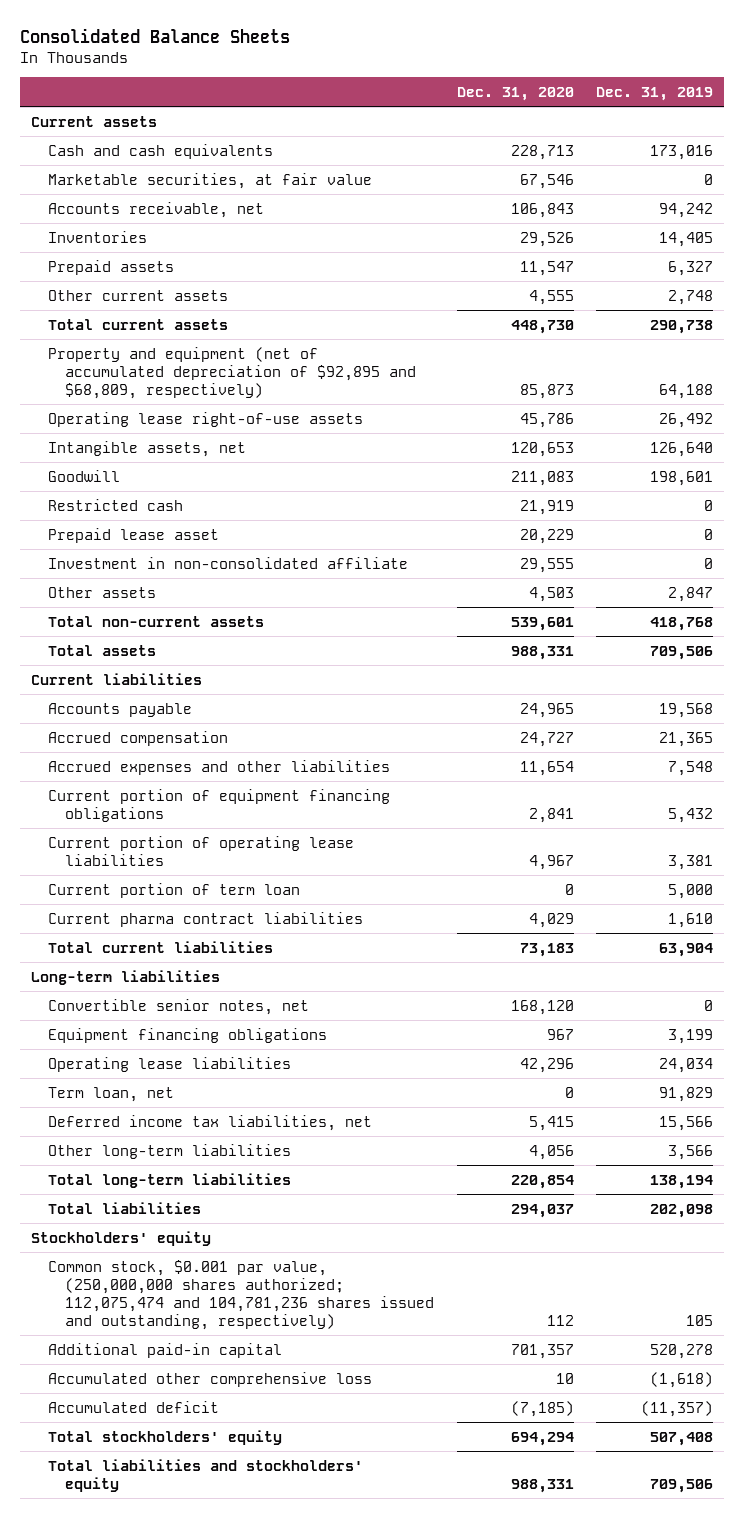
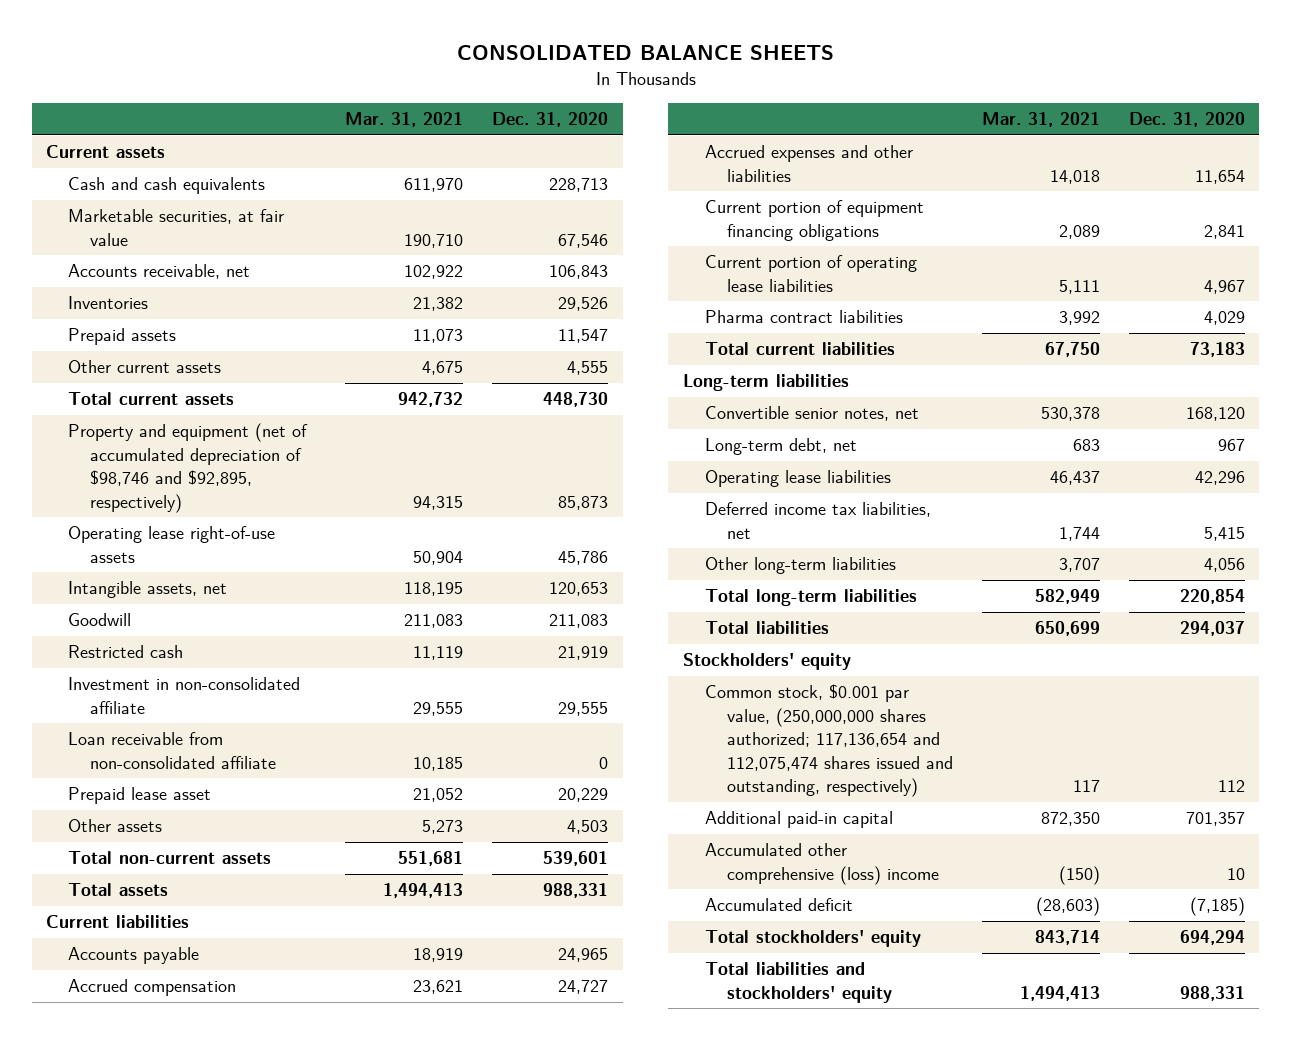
[19,27,290,43] Consolidated Balance Sheets -> [456,45,834,61] CONSOLIDATED BALANCE SHEETS
[596,87,714,102] Dec. 31, 2019 -> none
none -> [345,112,464,128] Mar. 31, 2021
[48,346,417,399] Property and equipment (net of accumulated depreciation of $92,895 and $68,809, respectively) -> [68,423,309,513] Property and equipment (net of accumulated depreciation of $98,746 and $92,895, respectively)
none -> [68,732,277,769] Loan receivable from non-consolidated affiliate
[48,527,220,543] Prepaid lease asset -> [68,787,212,805] Prepaid lease asset
[48,882,301,898] Current portion of term loan -> none
[48,911,364,927] Current pharma contract liabilities -> [704,310,903,324] Pharma contract liabilities
[48,1027,328,1043] Equipment financing obligations -> [704,438,857,456] Long-term debt, net
[48,1086,175,1102] Term loan, net -> none
[48,1259,435,1330] Common stock, $0.001 par value, (250,000,000 shares authorized; 112,075,474 and 104,781,236 shares issued and outstanding, respectively) -> [704,684,953,798] Common stock, $0.001 par value, (250,000,000 shares authorized; 117,136,654 and 112,075,474 shares issued and outstanding, respectively)
[48,1371,373,1387] Accumulated other comprehensive loss -> [704,843,939,885] Accumulated other comprehensive (loss) income

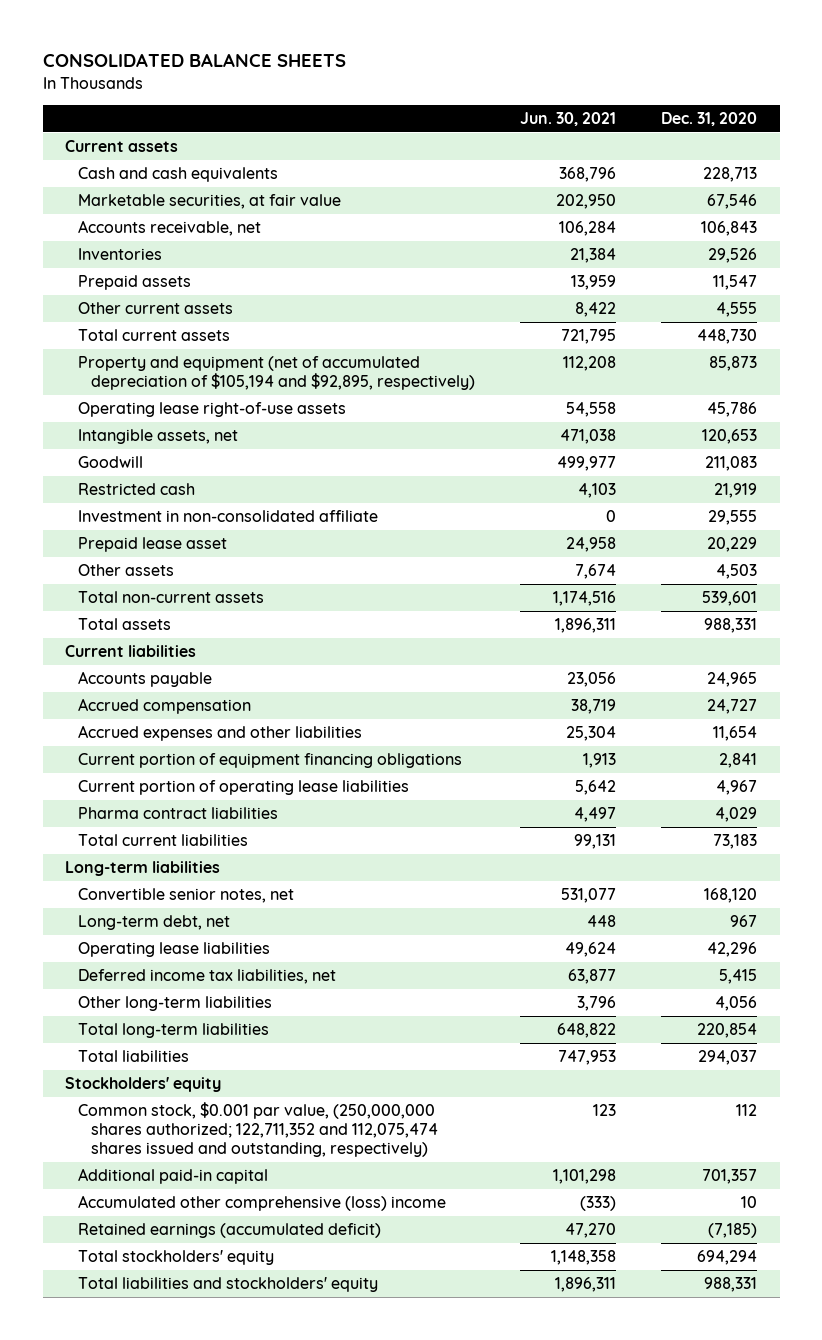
[345,112,464,128] Mar. 31, 2021 -> none
none -> [520,111,617,126] Jun. 30, 2021
[68,423,309,513] Property and equipment (net of accumulated depreciation of $98,746 and $92,895, respectively) -> [78,356,476,391] Property and equipment (net of accumulated depreciation of $105,194 and $92,895, respectively)
[68,732,277,769] Loan receivable from non-consolidated affiliate -> none
[704,684,953,798] Common stock, $0.001 par value, (250,000,000 shares authorized; 117,136,654 and 112,075,474 shares issued and outstanding, respectively) -> [78,1102,439,1158] Common stock, $0.001 par value, (250,000,000 shares authorized; 122,711,352 and 112,075,474 shares issued and outstanding, respectively)
[704,898,853,912] Accumulated deficit -> [78,1223,382,1239] Retained earnings (accumulated deficit)

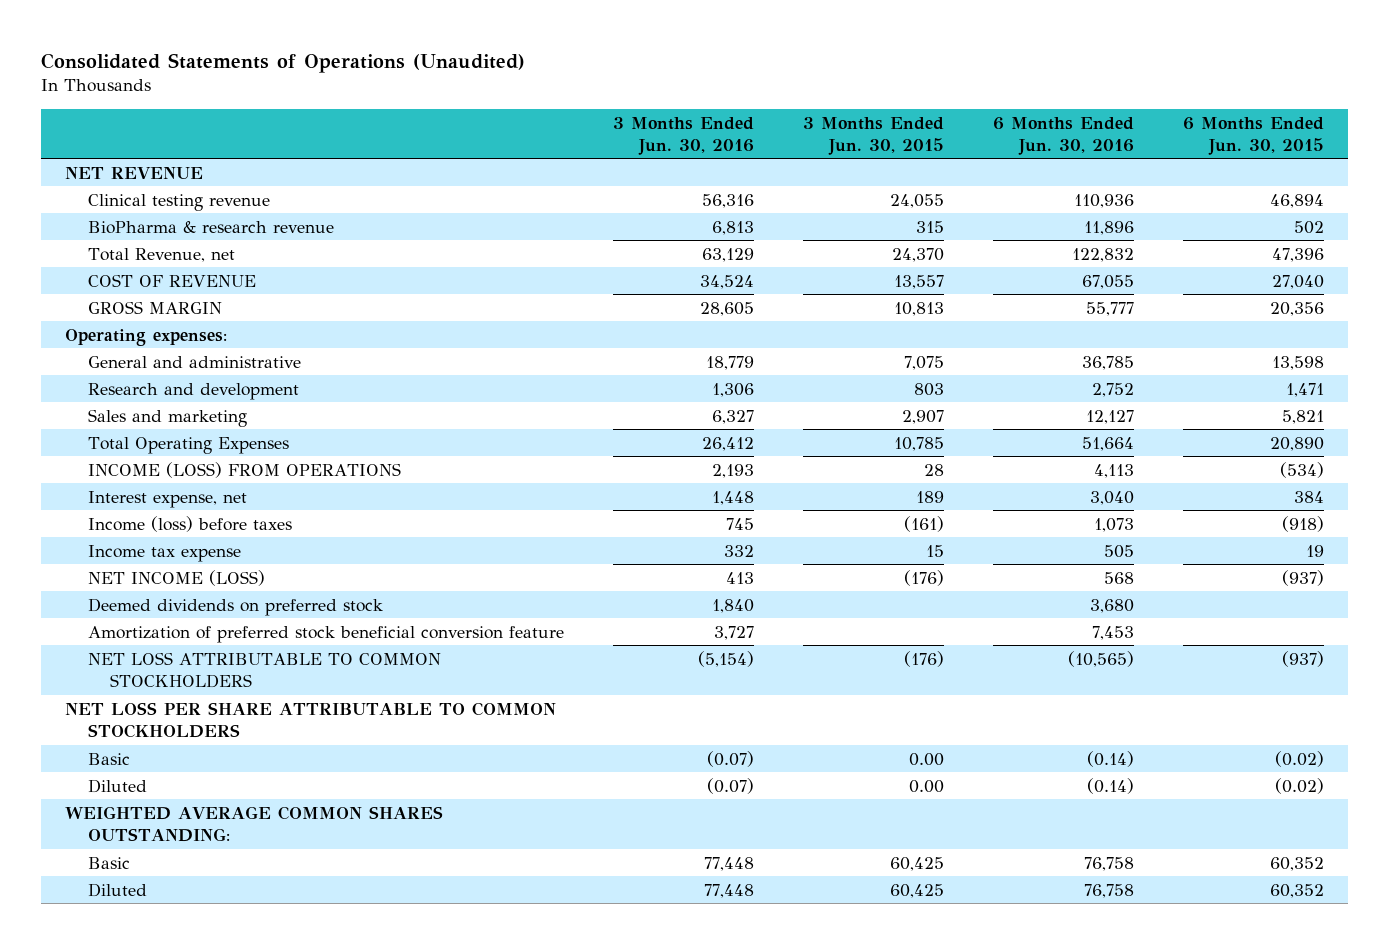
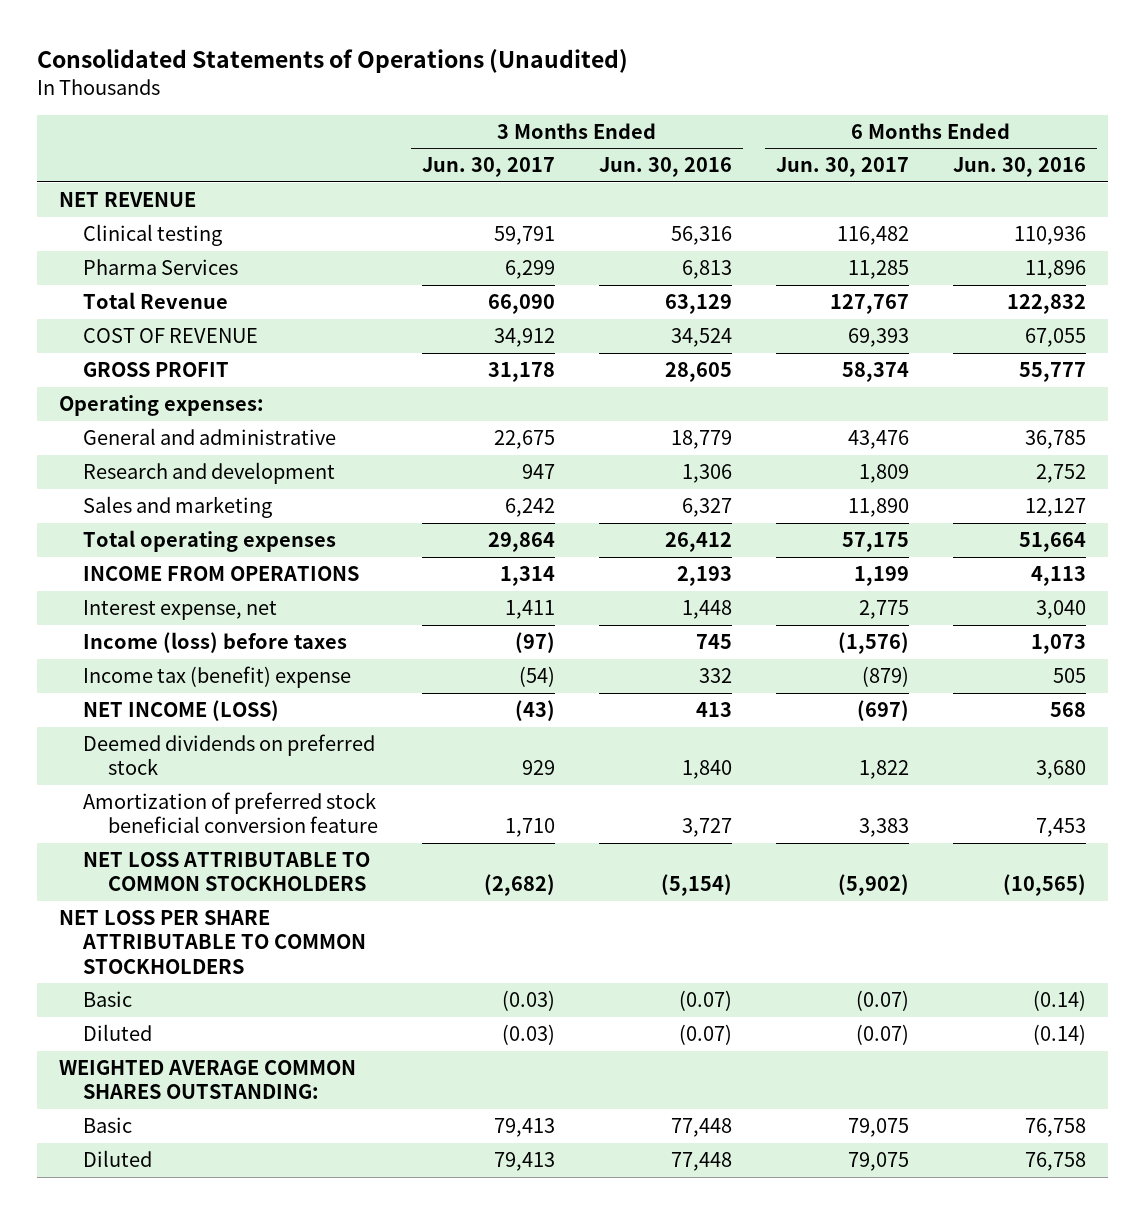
[802,116,944,155] 3 Months Ended Jun. 30, 2015 -> none
[1182,116,1324,155] 6 Months Ended Jun. 30, 2015 -> none
none -> [422,157,556,178] Jun. 30, 2017
none -> [776,157,910,178] Jun. 30, 2017
[87,193,270,211] Clinical testing revenue -> [83,224,223,247] Clinical testing
[87,220,334,234] BioPharma & research revenue -> [83,259,239,276] Pharma Services
[87,247,235,262] Total Revenue, net -> [83,292,229,310] Total Revenue
[87,300,222,314] GROSS MARGIN -> [83,362,230,378] GROSS PROFIT
[87,436,289,454] Total Operating Expenses -> [83,530,337,553] Total operating expenses
[87,461,401,478] INCOME (LOSS) FROM OPERATIONS -> [83,566,360,582] INCOME FROM OPERATIONS
[87,544,241,562] Income tax expense -> [83,666,352,689] Income tax (benefit) expense

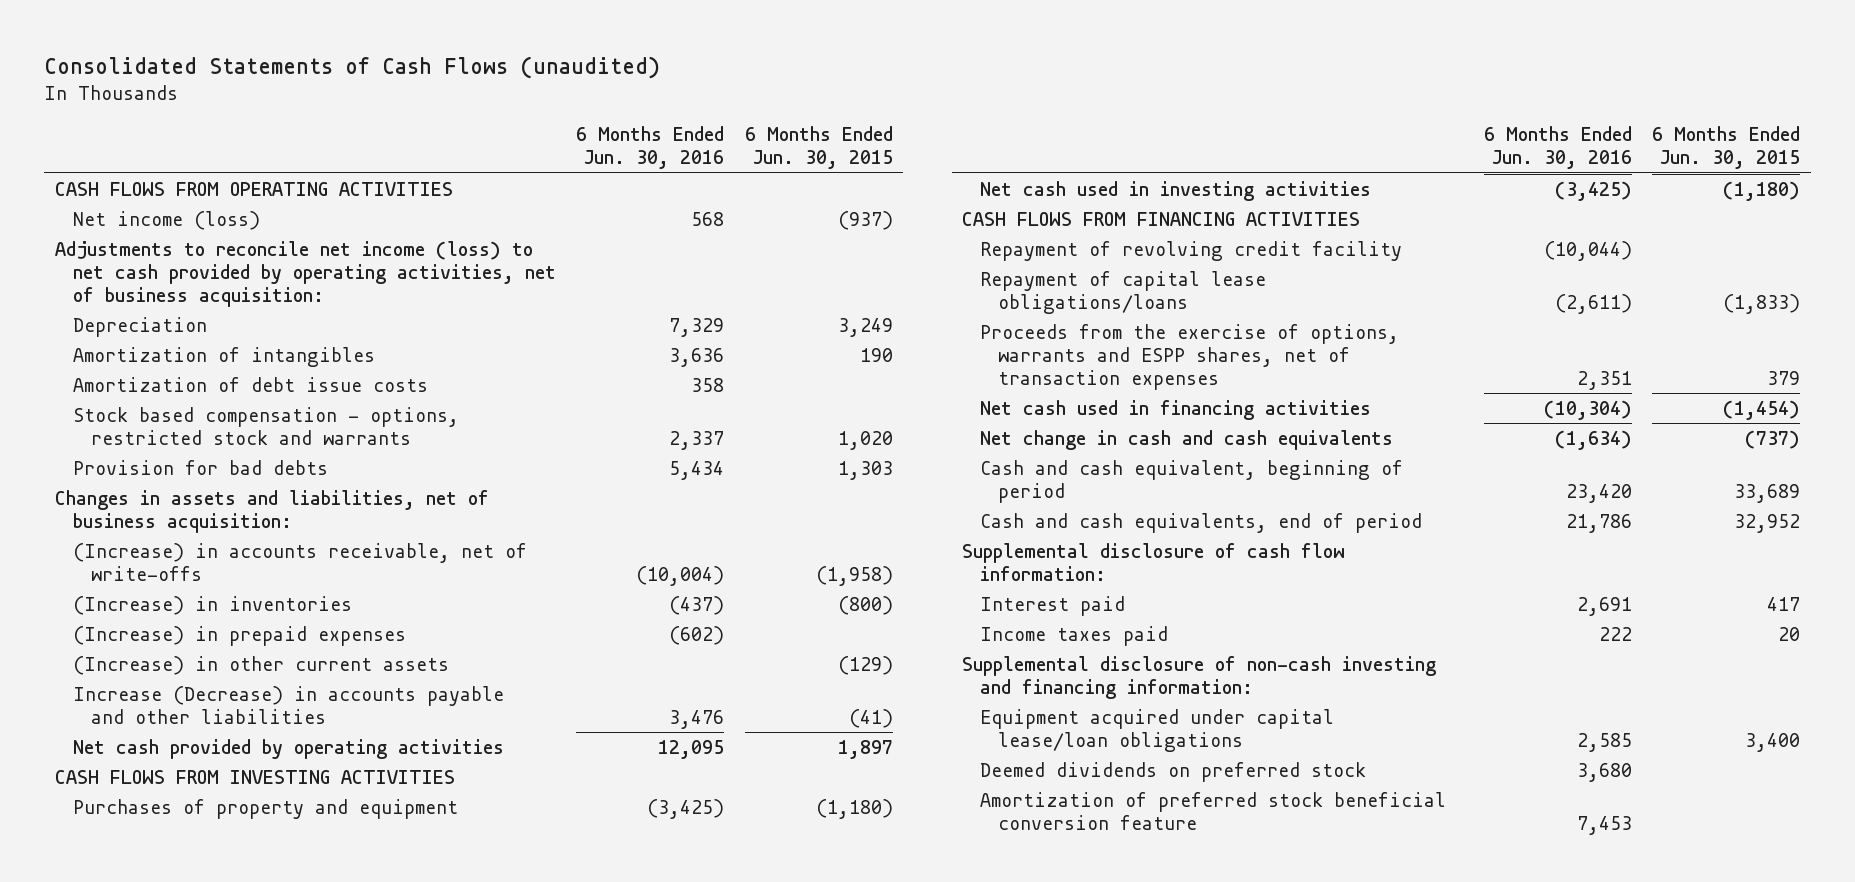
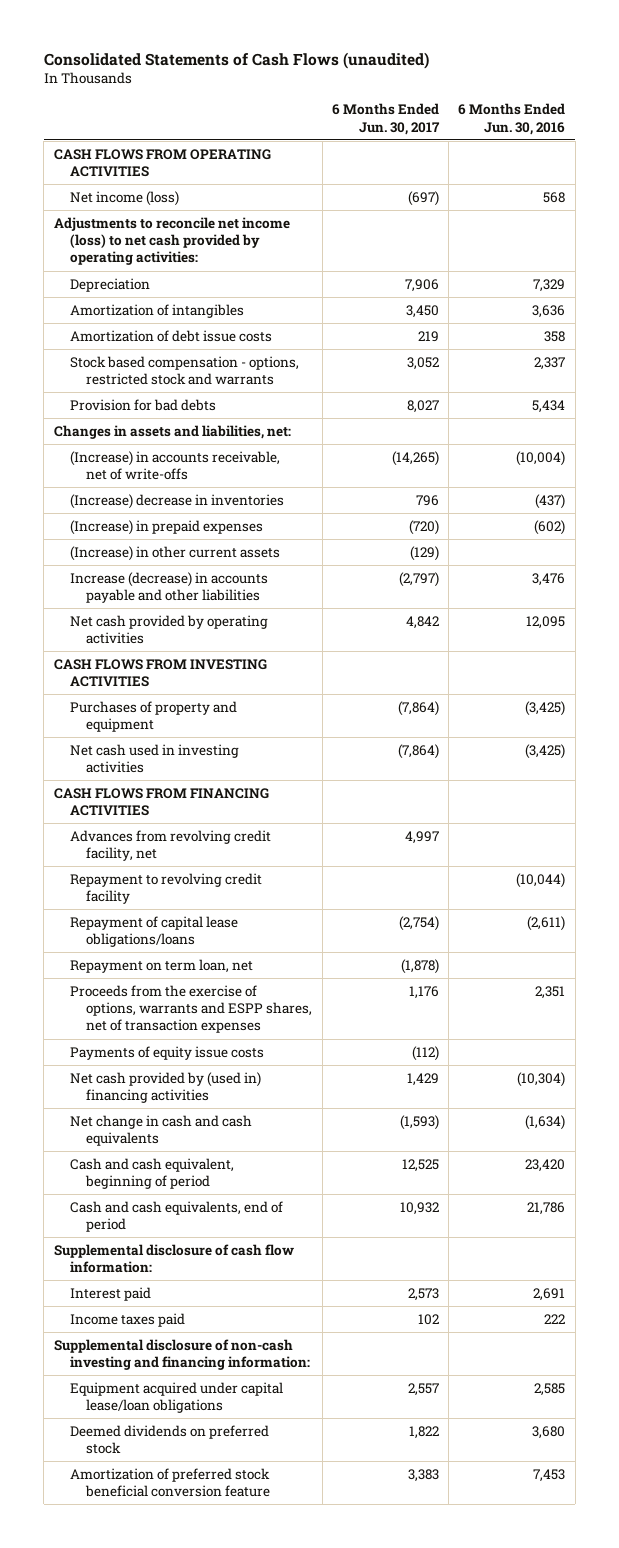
[745,126,894,170] 6 Months Ended Jun. 30, 2015 -> none
none -> [331,103,440,135] 6 Months Ended Jun. 30, 2017
[54,240,556,307] Adjustments to reconcile net income (loss) to net cash provided by operating activities, net of business acquisition: -> [53,216,290,266] Adjustments to reconcile net income (loss) to net cash provided by operating activities:
[54,489,489,533] Changes in assets and liabilities, net of business acquisition: -> [53,424,291,439] Changes in assets and liabilities, net:
[72,595,352,615] (Increase) in inventories -> [70,493,285,509] (Increase) decrease in inventories
[72,685,504,724] Increase (Decrease) in accounts payable and other liabilities -> [70,571,269,604] Increase (decrease) in accounts payable and other liabilities
none -> [70,829,272,862] Advances from revolving credit facility, net
[980,240,1403,261] Repayment of revolving credit facility -> [70,872,263,905] Repayment to revolving credit facility
none -> [70,958,254,973] Repayment on term loan, net
none -> [70,1045,265,1060] Payments of equity issue costs
[980,399,1372,420] Net cash used in financing activities -> [70,1071,262,1104] Net cash provided by (used in) financing activities

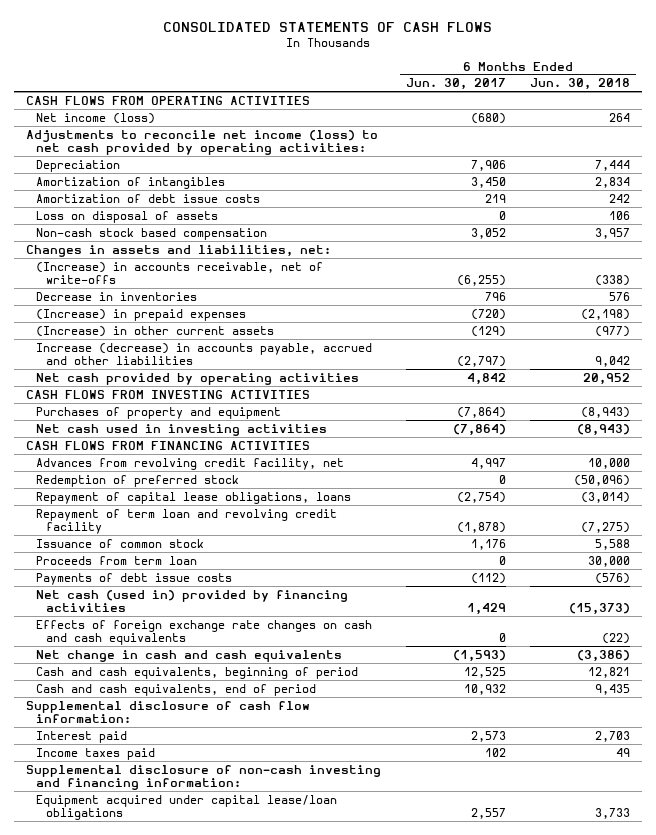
[43,51,429,69] Consolidated Statements of Cash Flows (unaudited) -> [163,21,493,32] CONSOLIDATED STATEMENTS OF CASH FLOWS
[458,103,566,135] 6 Months Ended Jun. 30, 2016 -> none
none -> [530,78,631,91] Jun. 30, 2018
[407,190,439,206] (697) -> [470,112,506,124] (680)
[70,398,217,411] Provision for bad debts -> none
none -> [36,210,219,223] Loss on disposal of assets
[70,355,300,386] Stock based compensation - options, restricted stock and warrants -> [36,227,268,240] Non-cash stock based compensation
[391,450,439,466] (14,265) -> [456,275,506,287] (6,255)
[70,493,285,509] (Increase) decrease in inventories -> [36,291,198,301] Decrease in inventories
[70,571,269,604] Increase (decrease) in accounts payable and other liabilities -> [36,342,373,366] Increase (decrease) in accounts payable, accrued and other liabilities
[70,872,263,905] Repayment to revolving credit facility -> none
none -> [36,474,240,487] Redemption of preferred stock
[70,915,239,948] Repayment of capital lease obligations/loans -> [36,491,352,504] Repayment of capital lease obligations, loans
[70,958,254,973] Repayment on term loan, net -> [36,508,338,535] Repayment of term loan and revolving credit facility
[70,984,313,1034] Proceeds from the exercise of options, warrants and ESPP shares, net of transaction expenses -> [36,538,205,548] Issuance of common stock
none -> [36,555,198,565] Proceeds from term loan
[70,1045,265,1060] Payments of equity issue costs -> [36,572,233,585] Payments of debt issue costs
[70,1071,262,1104] Net cash provided by (used in) financing activities -> [36,589,349,613] Net cash (used in) provided by financing activities
none -> [36,619,373,646] Effects of foreign exchange rate changes on cash and cash equivalents
[70,1157,235,1190] Cash and cash equivalent, beginning of period -> [36,666,359,679] Cash and cash equivalents, beginning of period
[70,1424,270,1455] Deemed dividends on preferred stock -> none
[70,1467,271,1498] Amortization of preferred stock beneficial conversion feature -> none

